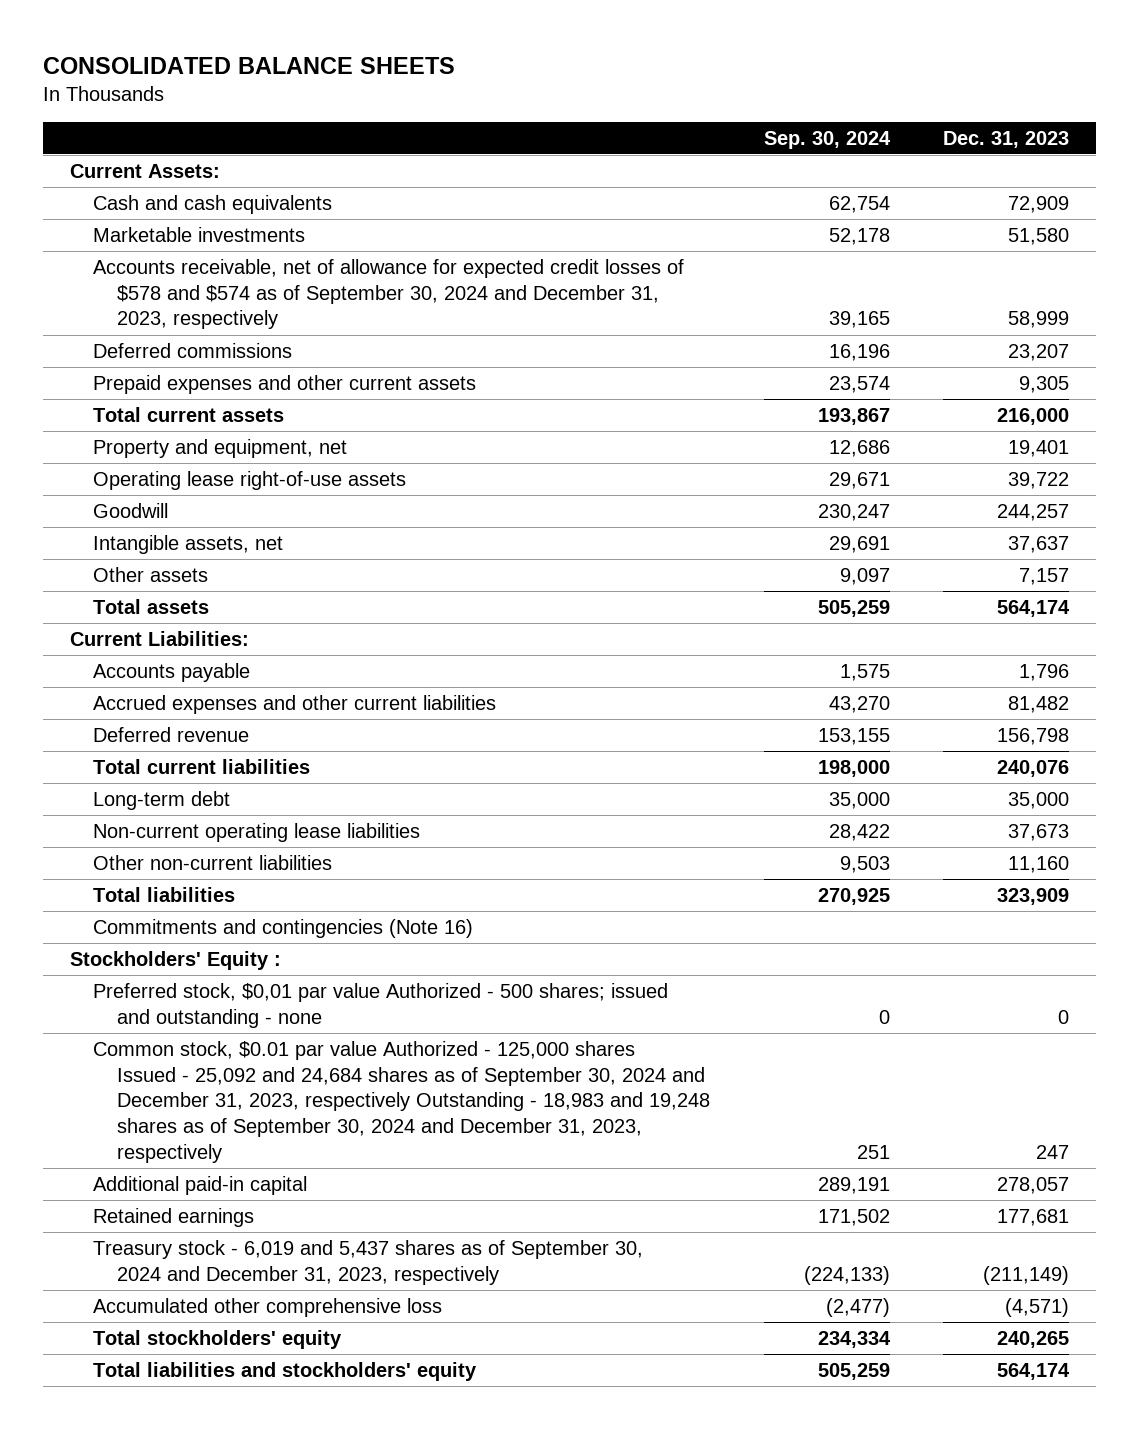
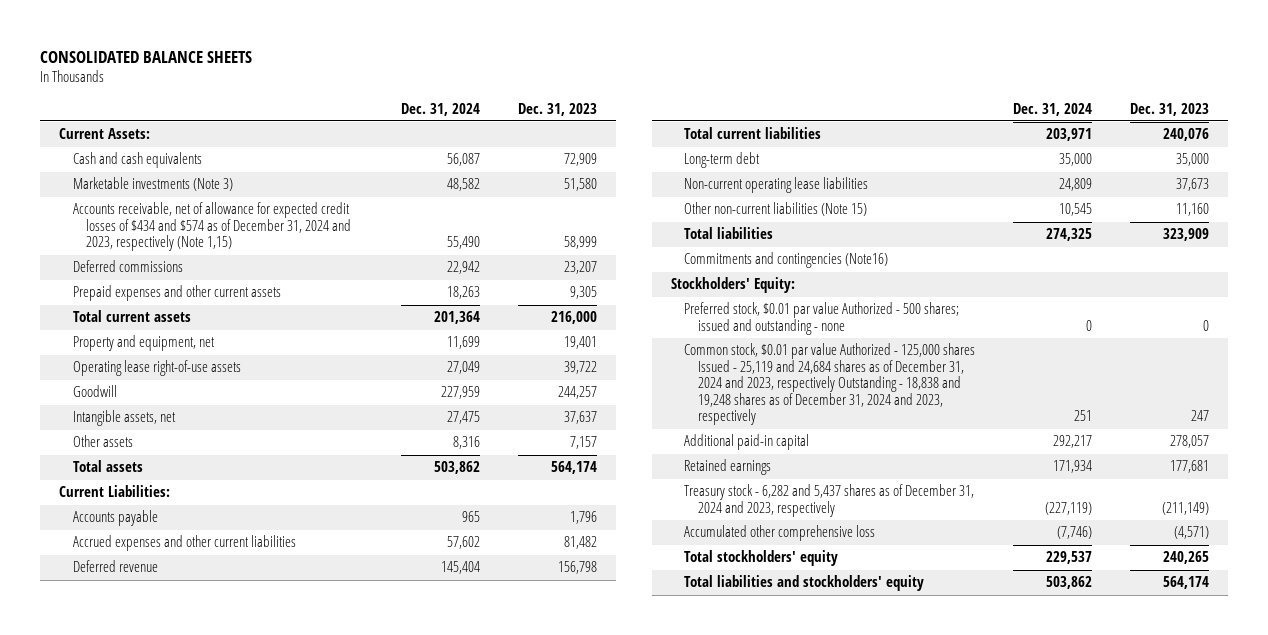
[763,130,891,149] Sep. 30, 2024 -> none
none -> [401,102,481,116] Dec. 31, 2024
[93,227,306,243] Marketable investments -> [72,177,233,192] Marketable investments (Note 3)
[93,259,685,330] Accounts receivable, net of allowance for expected credit losses of $578 and $574 as of September 30, 2024 and December 31, 2023, respectively -> [72,202,352,252] Accounts receivable, net of allowance for expected credit losses of $434 and $574 as of December 31, 2024 and 2023, respectively (Note 1,15)
[93,855,333,871] Other non-current liabilities -> [684,202,868,217] Other non-current liabilities (Note 15)
[93,919,474,939] Commitments and contingencies (Note 16) -> [684,252,889,269] Commitments and contingencies (Note16)
[69,951,281,971] Stockholders' Equity : -> [670,277,795,294] Stockholders' Equity:
[93,983,669,1028] Preferred stock, $0,01 par value Authorized - 500 shares; issued and outstanding - none -> [684,302,960,335] Preferred stock, $0.01 par value Authorized - 500 shares; issued and outstanding - none
[93,1041,710,1163] Common stock, $0.01 par value Authorized - 125,000 shares Issued - 25,092 and 24,684 shares as of September 30, 2024 and December 31, 2023, respectively Outstanding - 18,983 and 19,248 shares as of September 30, 2024 and December 31, 2023, respectively -> [684,343,976,426] Common stock, $0.01 par value Authorized - 125,000 shares Issued - 25,119 and 24,684 shares as of December 31, 2024 and 2023, respectively Outstanding - 18,838 and 19,248 shares as of December 31, 2024 and 2023, respectively
[93,1240,644,1285] Treasury stock - 6,019 and 5,437 shares as of September 30, 2024 and December 31, 2023, respectively -> [684,484,975,517] Treasury stock - 6,282 and 5,437 shares as of December 31, 2024 and 2023, respectively

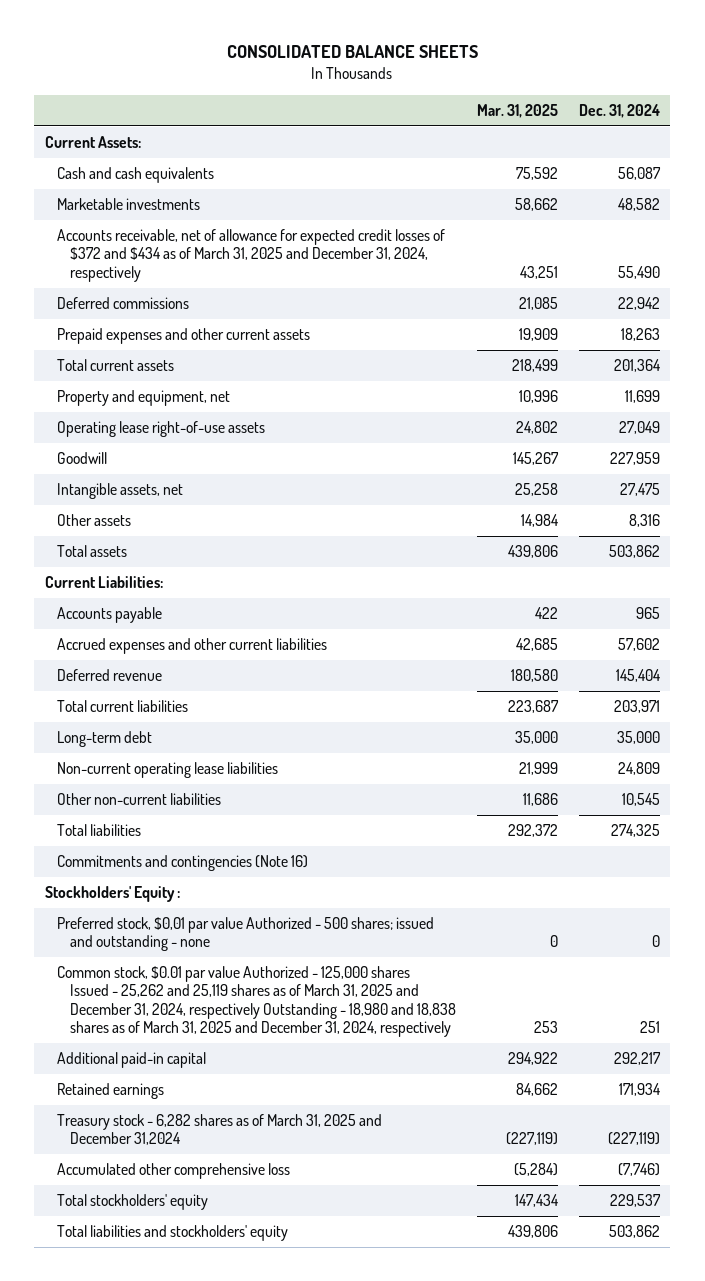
[518,102,598,116] Dec. 31, 2023 -> none
none -> [477,103,559,118] Mar. 31, 2025
[72,177,233,192] Marketable investments (Note 3) -> [57,198,201,211] Marketable investments
[72,202,352,252] Accounts receivable, net of allowance for expected credit losses of $434 and $574 as of December 31, 2024 and 2023, respectively (Note 1,15) -> [57,229,446,282] Accounts receivable, net of allowance for expected credit losses of $372 and $434 as of March 31, 2025 and December 31, 2024, respectively
[684,202,868,217] Other non-current liabilities (Note 15) -> [57,793,222,806] Other non-current liabilities
[684,252,889,269] Commitments and contingencies (Note16) -> [57,855,309,872] Commitments and contingencies (Note 16)
[670,277,795,294] Stockholders' Equity: -> [44,886,180,903] Stockholders' Equity :
[684,302,960,335] Preferred stock, $0.01 par value Authorized - 500 shares; issued and outstanding - none -> [57,917,435,952] Preferred stock, $0,01 par value Authorized - 500 shares; issued and outstanding - none
[684,343,976,426] Common stock, $0.01 par value Authorized - 125,000 shares Issued - 25,119 and 24,684 shares as of December 31, 2024 and 2023, respectively Outstanding - 18,838 and 19,248 shares as of December 31, 2024 and 2023, respectively -> [57,966,457,1038] Common stock, $0.01 par value Authorized - 125,000 shares Issued - 25,262 and 25,119 shares as of March 31, 2025 and December 31, 2024, respectively Outstanding - 18,980 and 18,838 shares as of March 31, 2025 and December 31, 2024, respectively
[684,484,975,517] Treasury stock - 6,282 and 5,437 shares as of December 31, 2024 and 2023, respectively -> [57,1114,383,1146] Treasury stock - 6,282 shares as of March 31, 2025 and December 31,2024

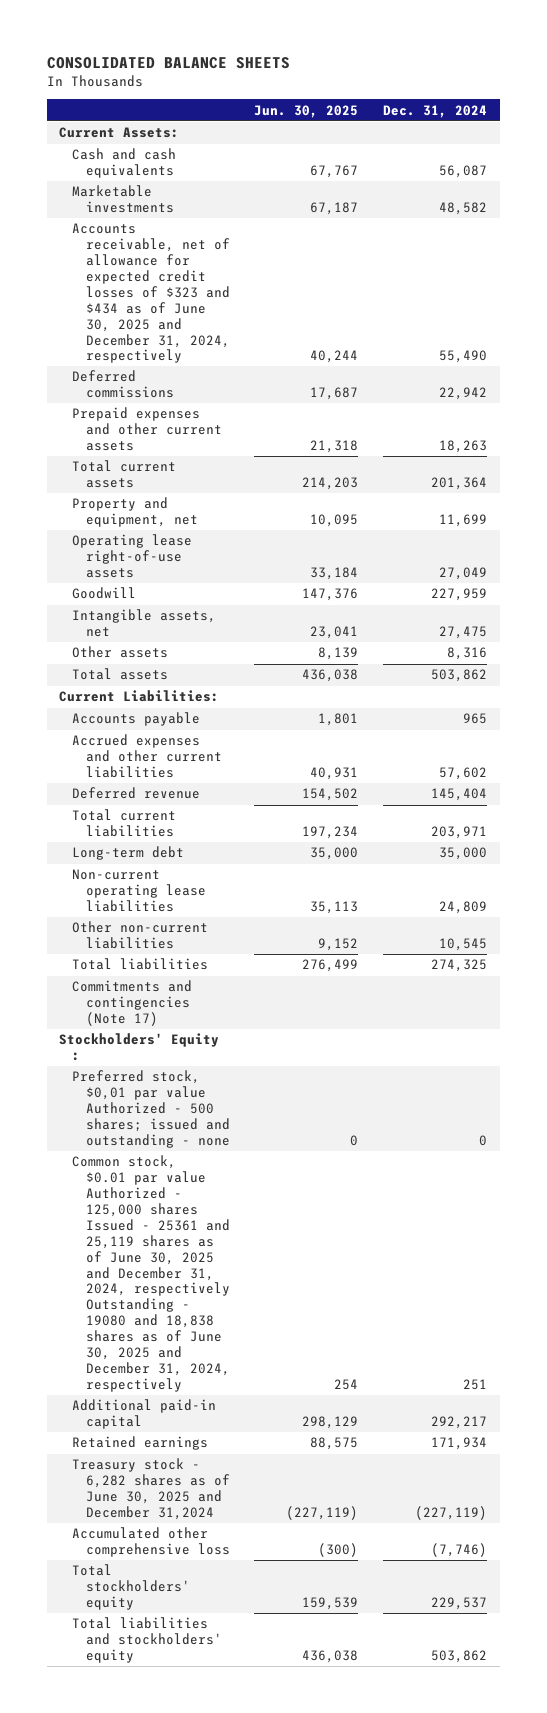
[477,103,559,118] Mar. 31, 2025 -> none
none -> [254,104,359,118] Jun. 30, 2025
[57,229,446,282] Accounts receivable, net of allowance for expected credit losses of $372 and $434 as of March 31, 2025 and December 31, 2024, respectively -> [72,223,230,364] Accounts receivable, net of allowance for expected credit losses of $323 and $434 as of June 30, 2025 and December 31, 2024, respectively
[57,855,309,872] Commitments and contingencies (Note 16) -> [72,980,193,1027] Commitments and contingencies (Note 17)
[57,966,457,1038] Common stock, $0.01 par value Authorized - 125,000 shares Issued - 25,262 and 25,119 shares as of March 31, 2025 and December 31, 2024, respectively Outstanding - 18,980 and 18,838 shares as of March 31, 2025 and December 31, 2024, respectively -> [72,1155,230,1392] Common stock, $0.01 par value Authorized - 125,000 shares Issued - 25361 and 25,119 shares as of June 30, 2025 and December 31, 2024, respectively Outstanding - 19080 and 18,838 shares as of June 30, 2025 and December 31, 2024, respectively
[57,1114,383,1146] Treasury stock - 6,282 shares as of March 31, 2025 and December 31,2024 -> [72,1458,230,1521] Treasury stock - 6,282 shares as of June 30, 2025 and December 31,2024

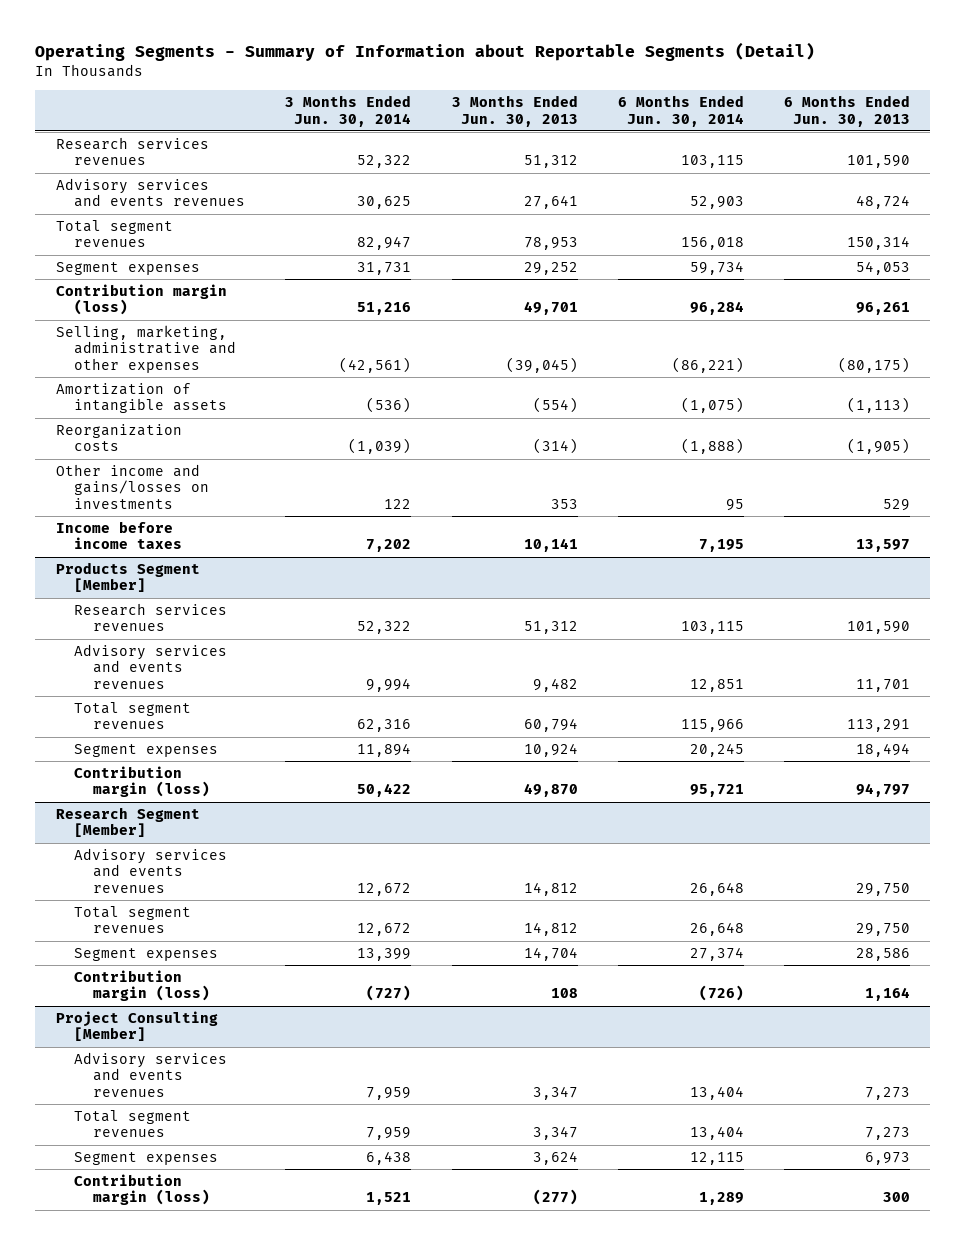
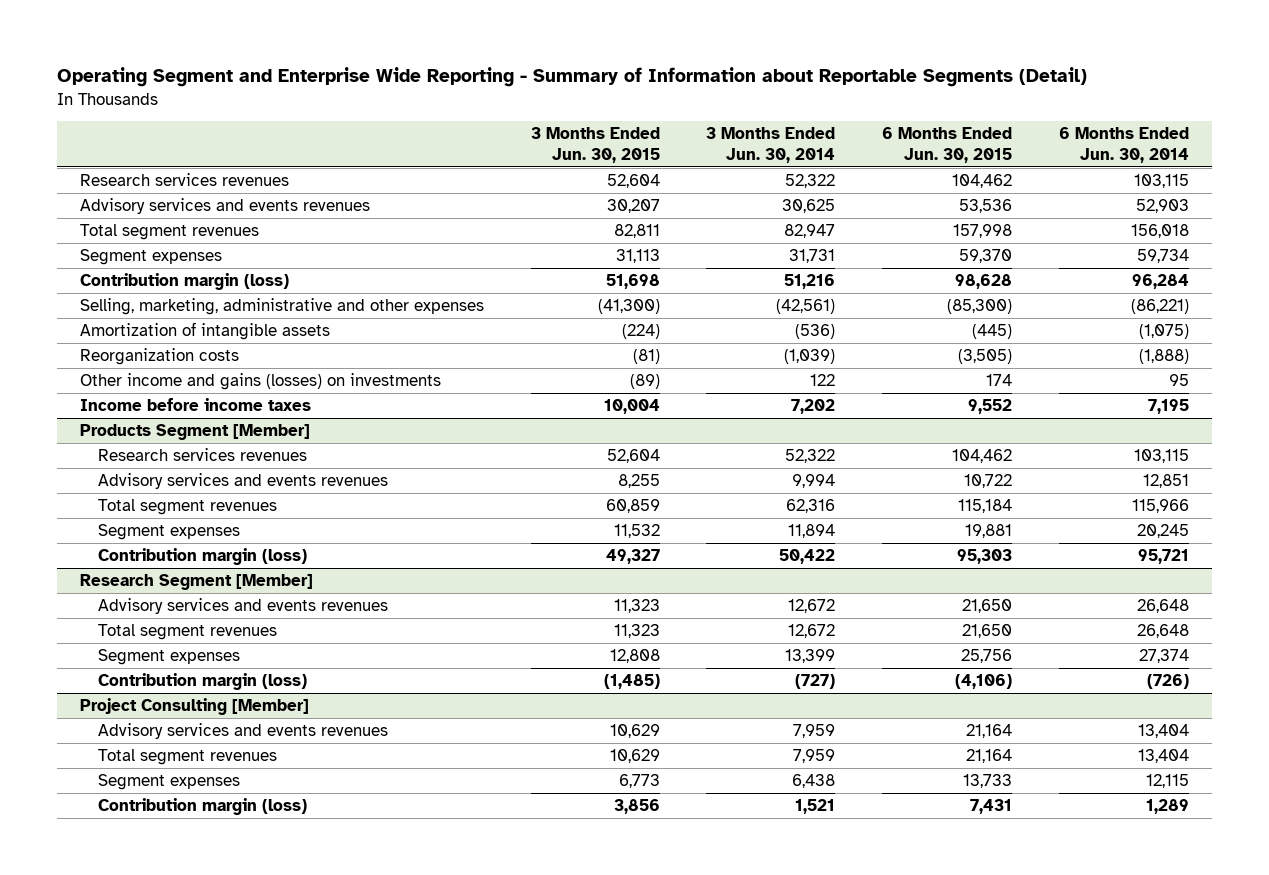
[35,42,816,62] Operating Segments - Summary of Information about Reportable Segments (Detail) -> [56,67,1087,88] Operating Segment and Enterprise Wide Reporting - Summary of Information about Reportable Segments (Detail)
[451,95,578,127] 3 Months Ended Jun. 30, 2013 -> none
[783,95,910,127] 6 Months Ended Jun. 30, 2013 -> none
none -> [530,127,660,163] 3 Months Ended Jun. 30, 2015
none -> [882,127,1013,163] 6 Months Ended Jun. 30, 2015
[55,464,210,509] Other income and gains/losses on investments -> [80,373,442,391] Other income and gains (losses) on investments

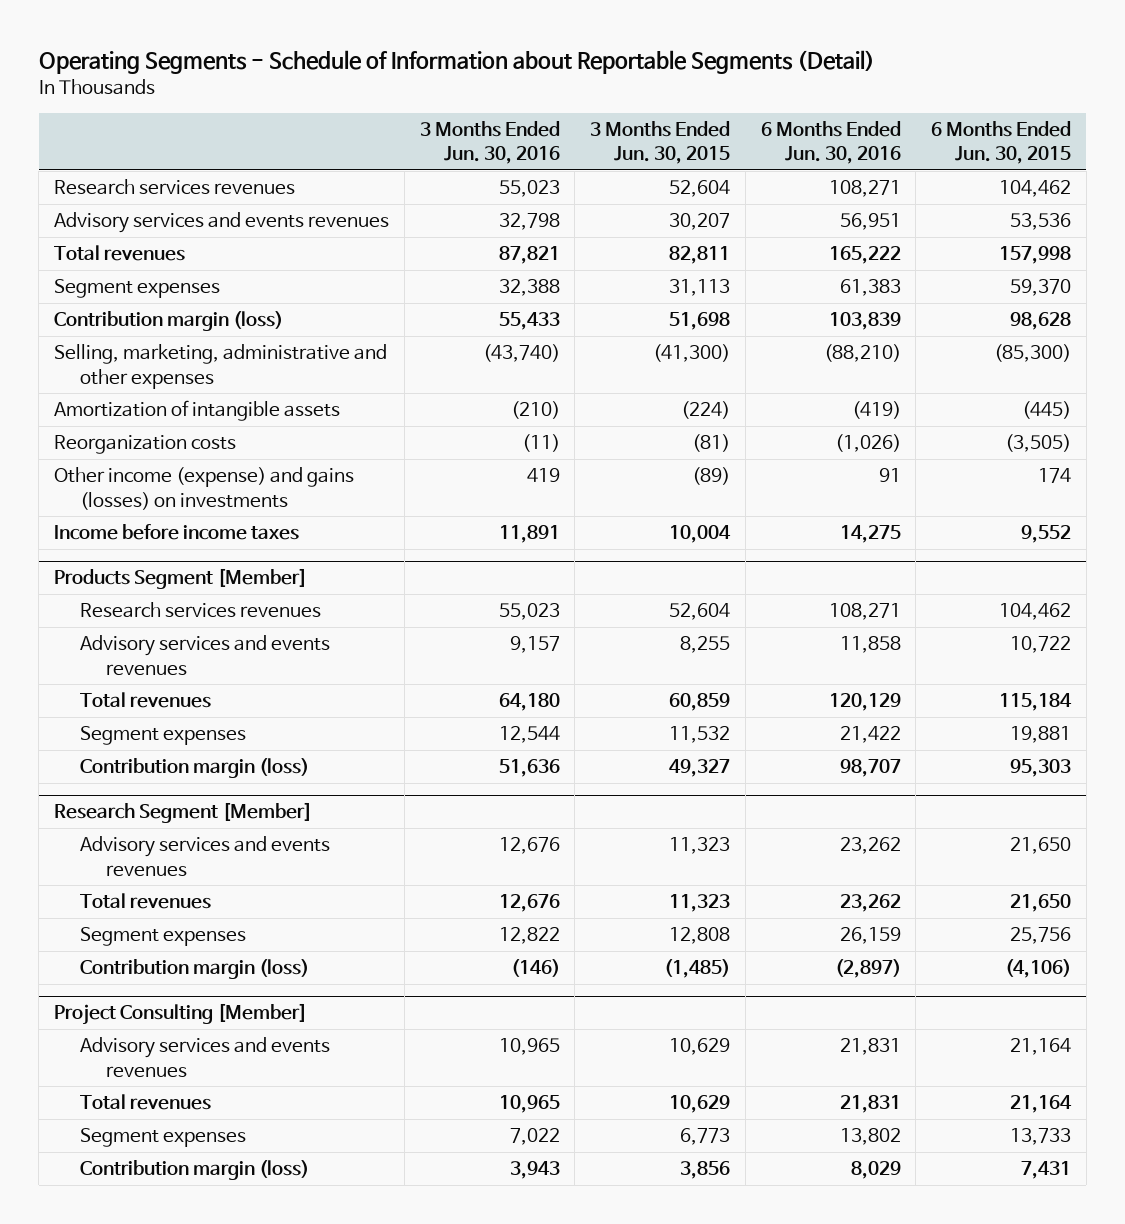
[56,67,1087,88] Operating Segment and Enterprise Wide Reporting - Summary of Information about Reportable Segments (Detail) -> [38,50,875,75] Operating Segments - Schedule of Information about Reportable Segments (Detail)
[706,127,836,163] 3 Months Ended Jun. 30, 2014 -> none
[1058,127,1189,163] 6 Months Ended Jun. 30, 2014 -> none
none -> [419,120,560,165] 3 Months Ended Jun. 30, 2016
none -> [760,120,901,165] 6 Months Ended Jun. 30, 2016
[80,224,260,241] Total segment revenues -> [53,245,185,262] Total revenues
[80,373,442,391] Other income and gains (losses) on investments -> [53,467,354,510] Other income (expense) and gains (losses) on investments
[97,499,277,516] Total segment revenues -> [80,692,212,709] Total revenues
[97,624,277,641] Total segment revenues -> [80,893,212,910] Total revenues
[97,749,277,766] Total segment revenues -> [80,1094,212,1111] Total revenues

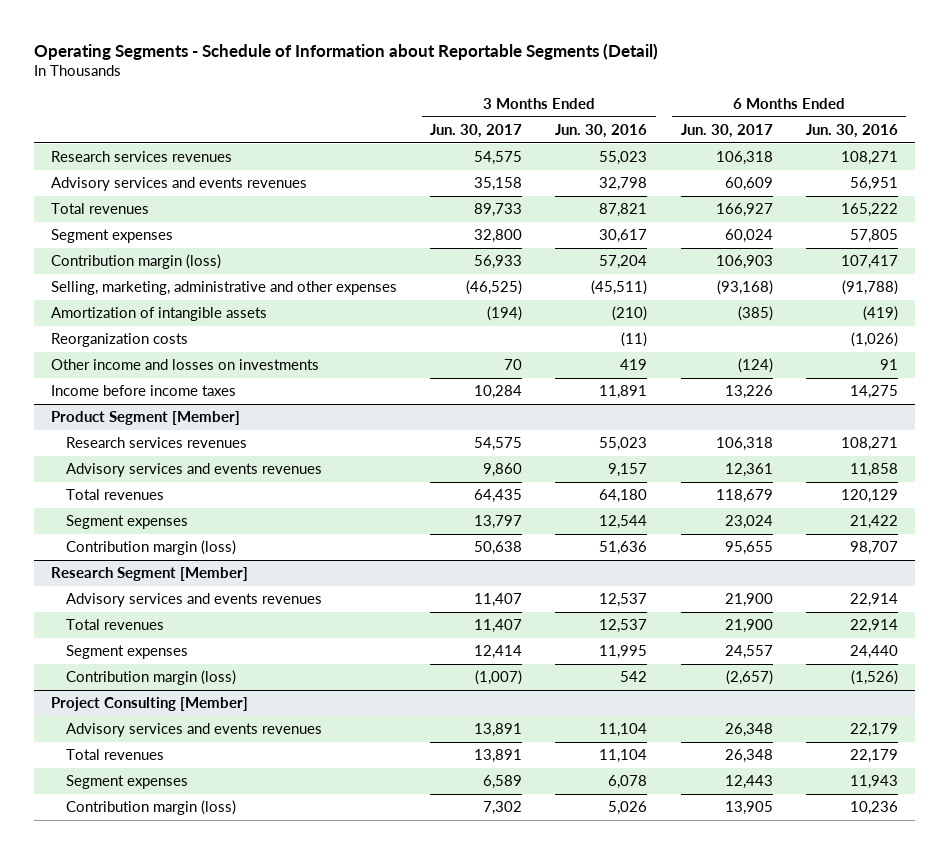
[590,120,731,165] 3 Months Ended Jun. 30, 2015 -> none
[931,120,1072,165] 6 Months Ended Jun. 30, 2015 -> none
none -> [430,124,523,139] Jun. 30, 2017
none -> [680,124,773,139] Jun. 30, 2017
[498,279,560,297] 32,388 -> [599,229,648,244] 30,617
[839,279,901,297] 61,383 -> [850,229,899,244] 57,805
[498,312,560,331] 55,433 -> [599,255,648,270] 57,204
[828,312,901,331] 103,839 -> [841,255,899,270] 107,417
[482,344,560,363] (43,740) -> [591,280,648,296] (45,511)
[823,344,901,363] (88,210) -> [842,280,899,296] (91,788)
[53,467,354,510] Other income (expense) and gains (losses) on investments -> [50,359,319,371] Other income and losses on investments
[53,568,307,590] Products Segment [Member] -> [50,411,240,426] Product Segment [Member]
[498,837,560,855] 12,676 -> [599,593,648,608] 12,537
[839,837,901,855] 23,262 -> [850,593,899,608] 22,914
[498,894,560,913] 12,676 -> [599,619,648,634] 12,537
[839,894,901,913] 23,262 -> [850,619,899,634] 22,914
[498,927,560,945] 12,822 -> [599,645,648,660] 11,995
[839,927,901,945] 26,159 -> [850,645,899,660] 24,440
[510,959,560,978] (146) -> [620,671,648,683] 542
[834,959,901,979] (2,897) -> [851,670,899,686] (1,526)
[498,1038,560,1056] 10,965 -> [599,723,648,738] 11,104
[839,1038,901,1056] 21,831 -> [850,723,899,738] 22,179
[498,1095,560,1114] 10,965 -> [599,749,648,764] 11,104
[839,1095,901,1114] 21,831 -> [850,749,899,764] 22,179
[509,1128,560,1146] 7,022 -> [608,775,648,790] 6,078
[839,1128,901,1146] 13,802 -> [850,775,899,790] 11,943
[509,1161,560,1180] 3,943 -> [608,801,648,816] 5,026
[850,1161,901,1180] 8,029 -> [850,801,899,816] 10,236

